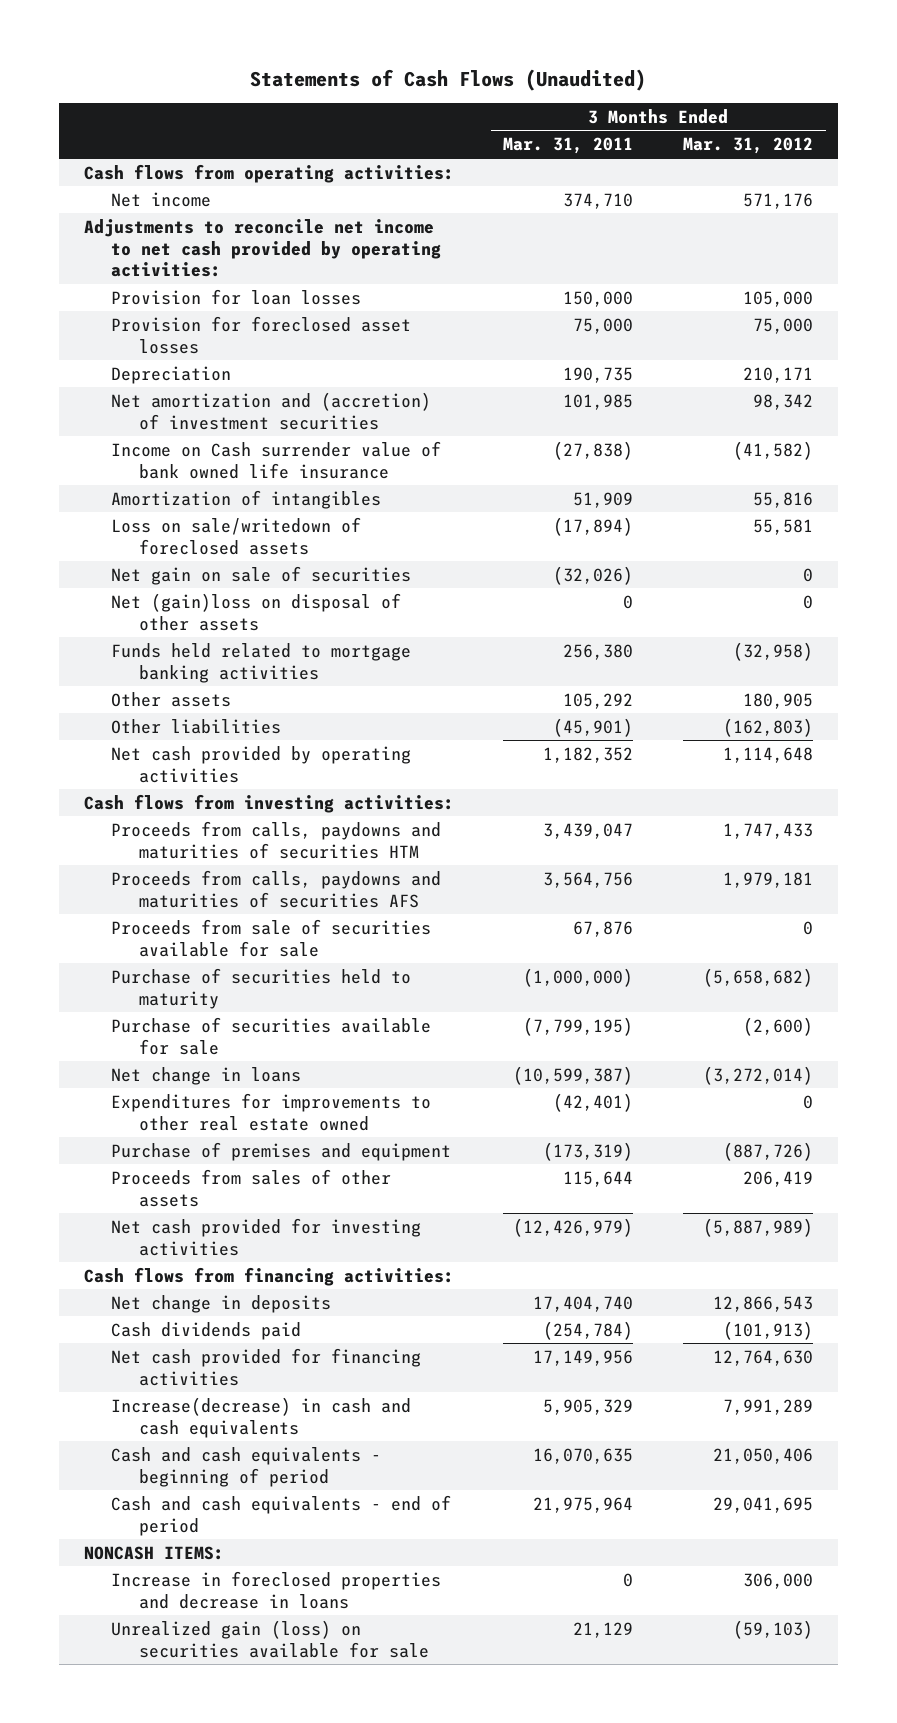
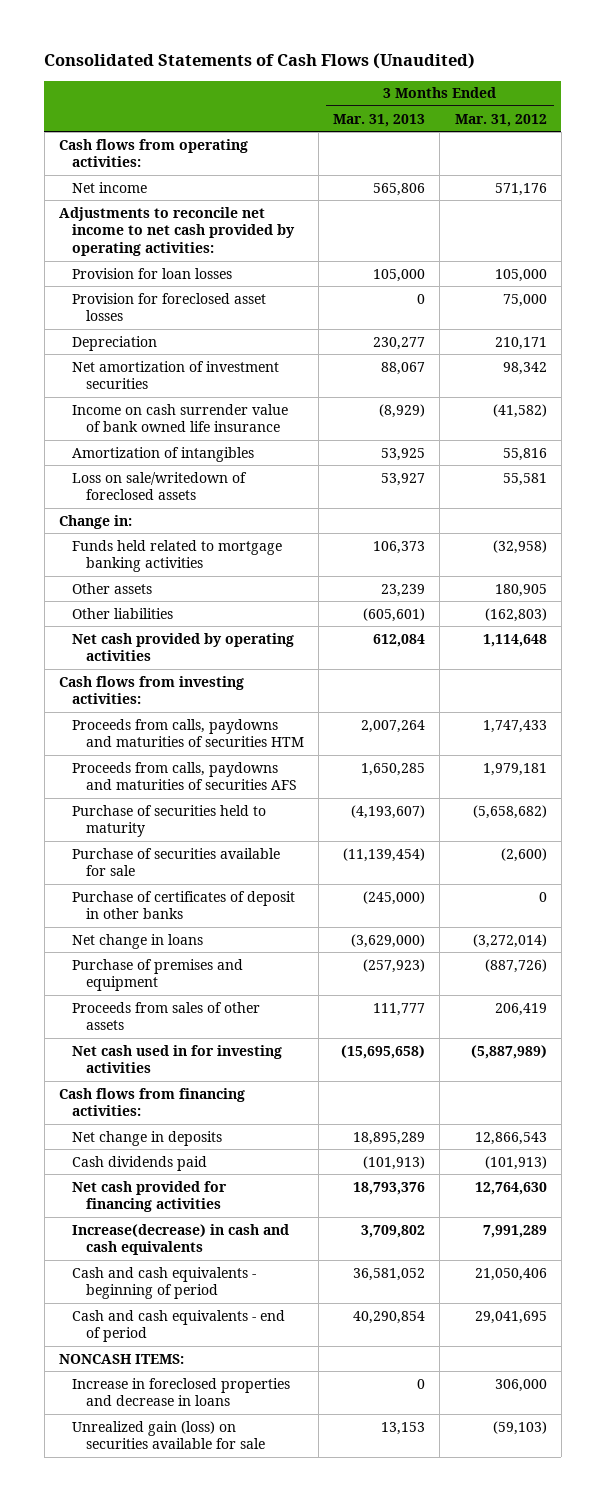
[250,68,647,91] Statements of Cash Flows (Unaudited) -> [44,53,476,70] Consolidated Statements of Cash Flows (Unaudited)
[503,137,634,155] Mar. 31, 2011 -> none
none -> [333,113,426,127] Mar. 31, 2013
[111,391,432,430] Net amortization and (accretion) of investment securities -> [72,360,280,390] Net amortization of investment securities
[111,440,442,479] Income on Cash surrender value of bank owned life insurance -> [72,403,289,433] Income on cash surrender value of bank owned life insurance
[111,565,412,585] Net gain on sale of securities -> none
[111,592,402,631] Net (gain)loss on disposal of other assets -> none
none -> [59,514,133,529] Change in:
[111,918,432,957] Proceeds from sale of securities available for sale -> none
none -> [72,890,296,920] Purchase of certificates of deposit in other banks
[111,1092,432,1131] Expenditures for improvements to other real estate owned -> none
[111,1217,422,1256] Net cash provided for investing activities -> [72,1044,283,1074] Net cash used in for investing activities

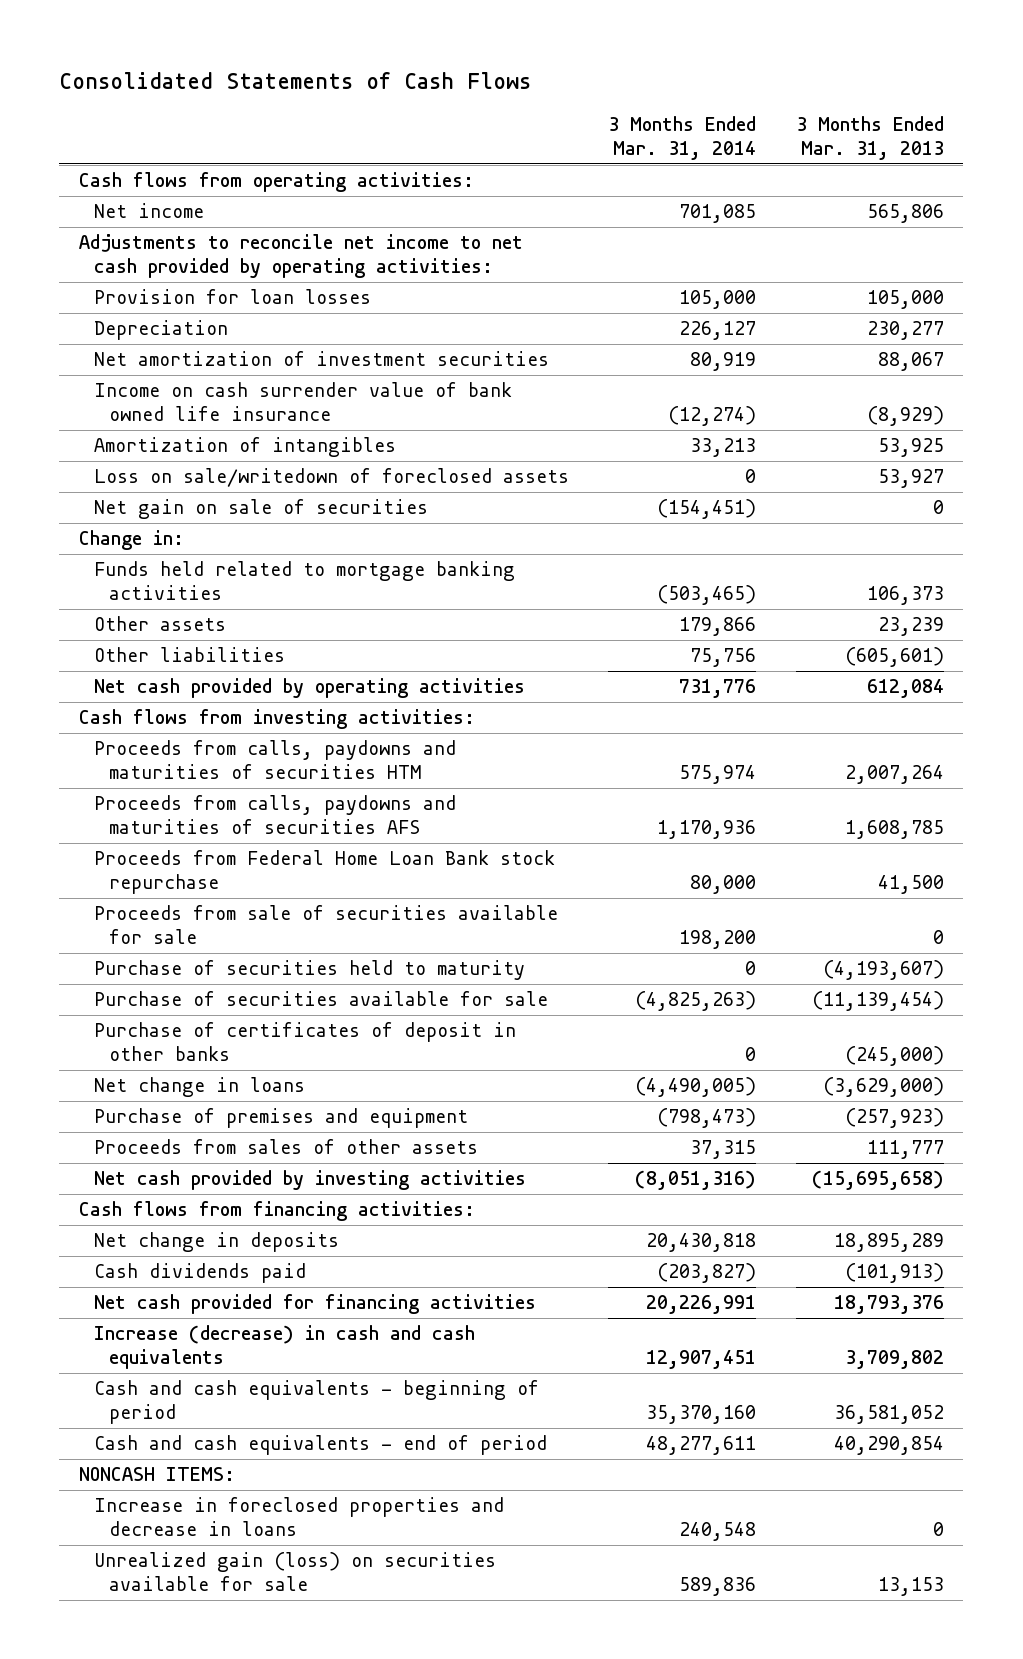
[44,53,476,70] Consolidated Statements of Cash Flows (Unaudited) -> [59,72,532,90] Consolidated Statements of Cash Flows
[454,113,547,127] Mar. 31, 2012 -> none
none -> [608,116,757,160] 3 Months Ended Mar. 31, 2014
[72,292,267,322] Provision for foreclosed asset losses -> none
none -> [93,499,428,520] Net gain on sale of securities
[361,762,426,776] 1,650,285 -> [844,820,944,840] 1,608,785
none -> [93,850,555,895] Proceeds from Federal Home Loan Bank stock repurchase
none -> [93,905,558,945] Proceeds from sale of securities available for sale
[72,1044,283,1074] Net cash used in for investing activities -> [93,1170,526,1191] Net cash provided by investing activities
[72,1223,290,1256] Increase(decrease) in cash and cash equivalents -> [93,1325,475,1370] Increase (decrease) in cash and cash equivalents

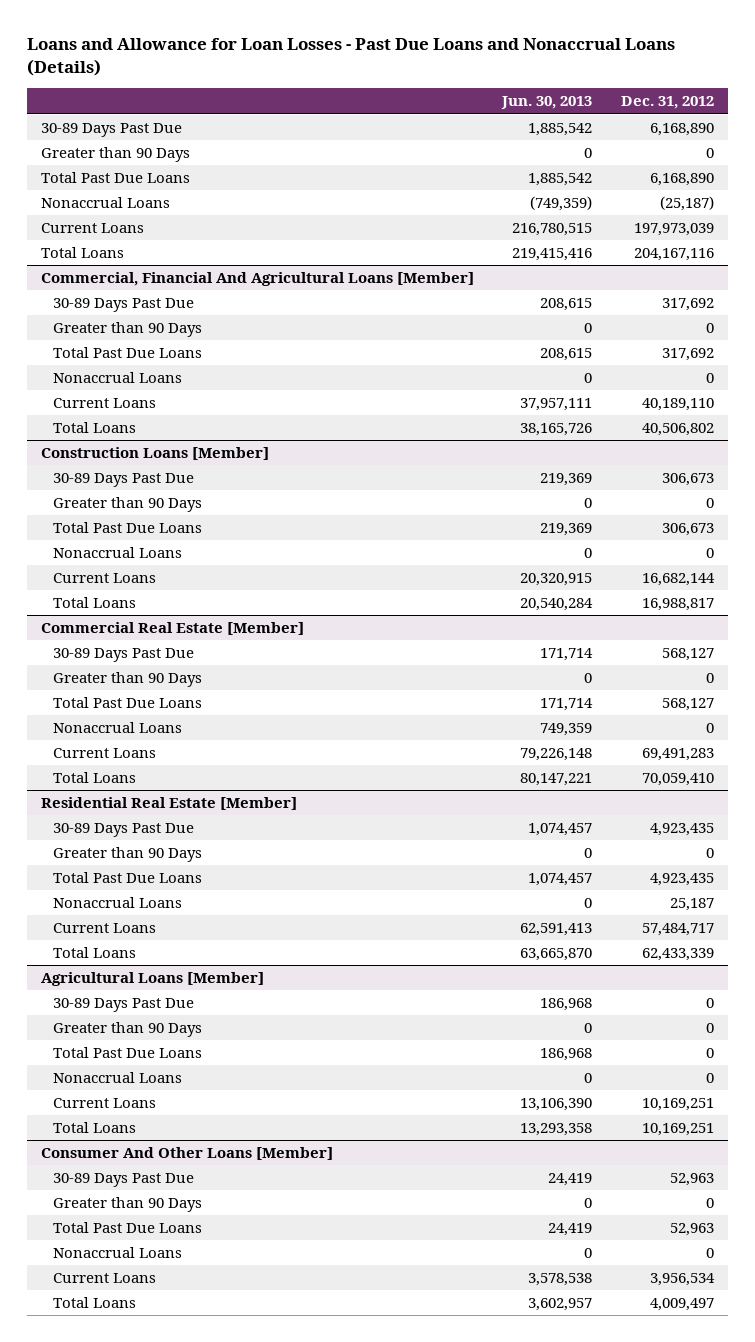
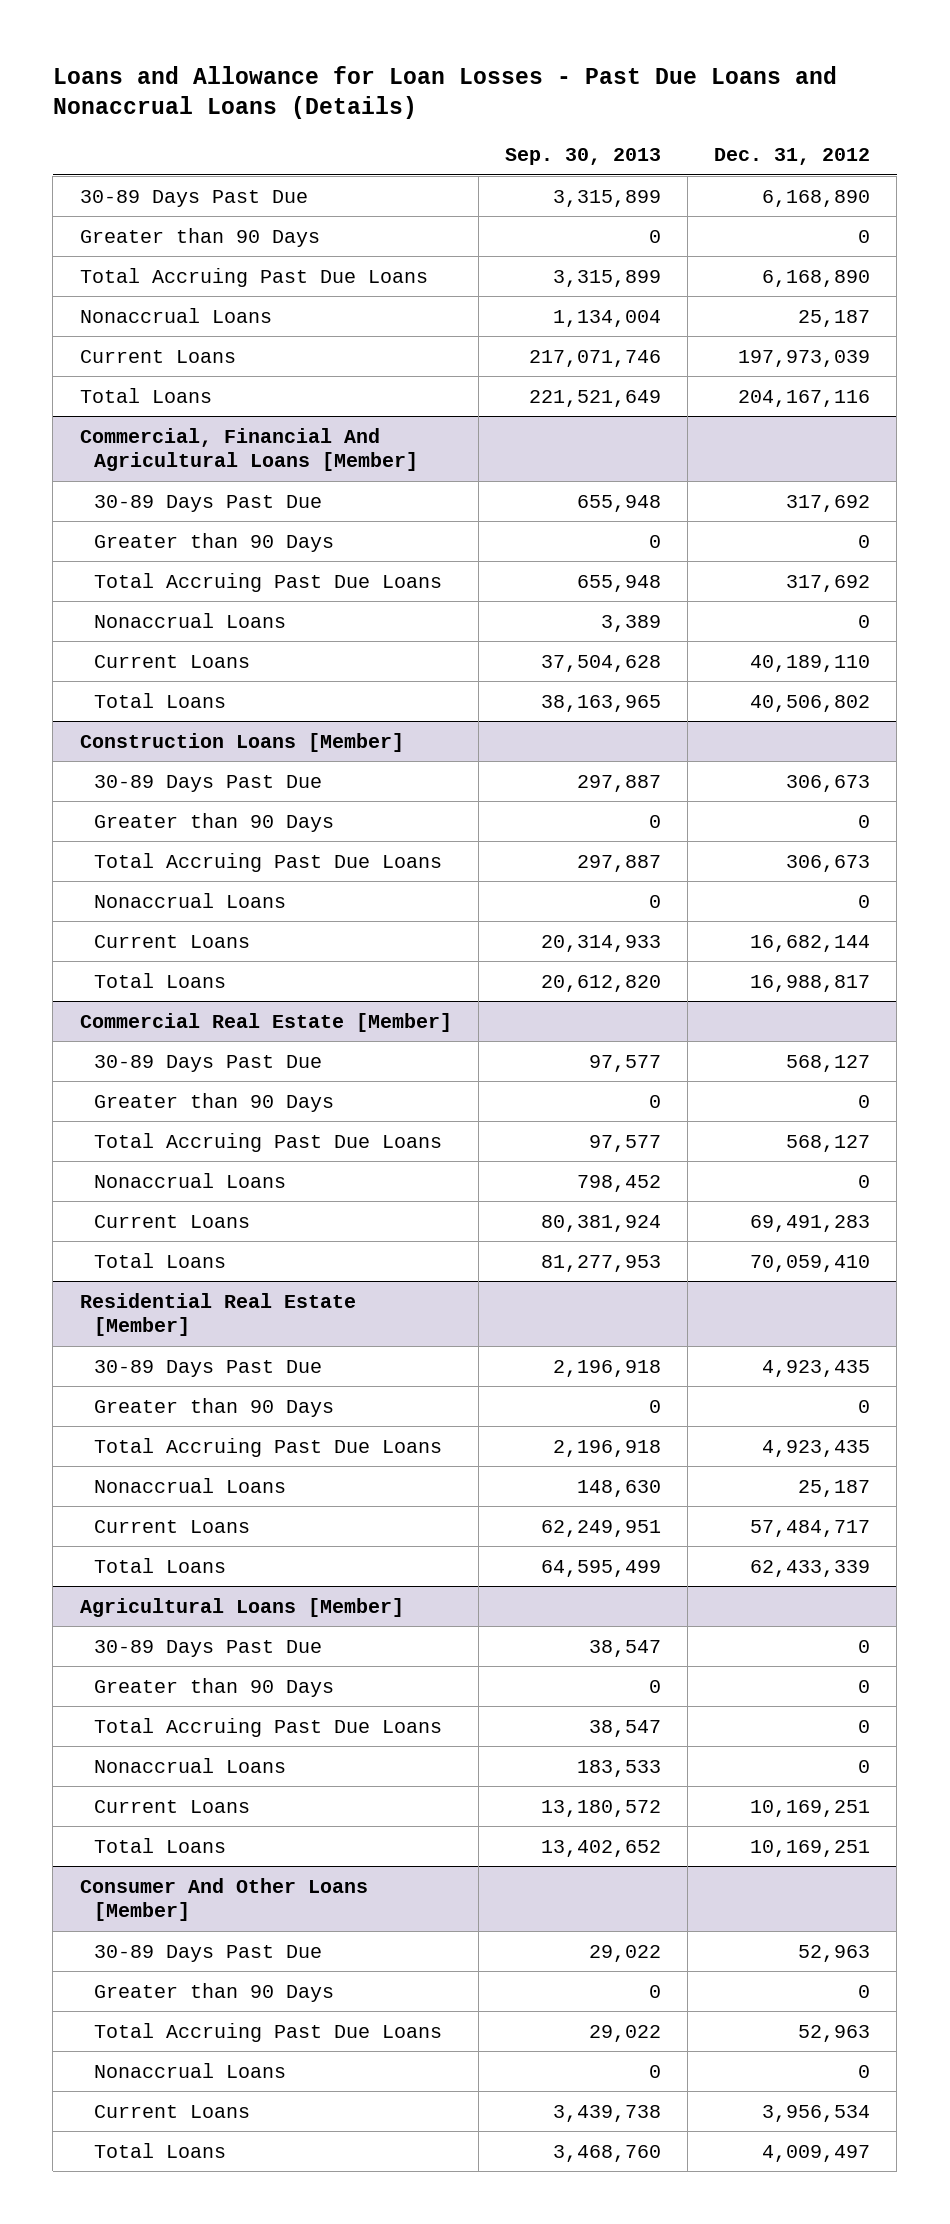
[501,96,593,110] Jun. 30, 2013 -> none
none -> [504,147,661,165] Sep. 30, 2013
[41,172,191,184] Total Past Due Loans -> [79,267,428,287] Total Accruing Past Due Loans
[659,196,714,212] (25,187) -> [798,309,871,327] 25,187
[52,347,202,359] Total Past Due Loans -> [94,572,443,592] Total Accruing Past Due Loans
[52,522,202,534] Total Past Due Loans -> [94,852,443,872] Total Accruing Past Due Loans
[52,697,202,709] Total Past Due Loans -> [94,1132,443,1152] Total Accruing Past Due Loans
[52,872,202,884] Total Past Due Loans -> [94,1437,443,1457] Total Accruing Past Due Loans
[52,1047,202,1059] Total Past Due Loans -> [94,1717,443,1737] Total Accruing Past Due Loans
[52,1222,202,1234] Total Past Due Loans -> [94,2022,443,2042] Total Accruing Past Due Loans

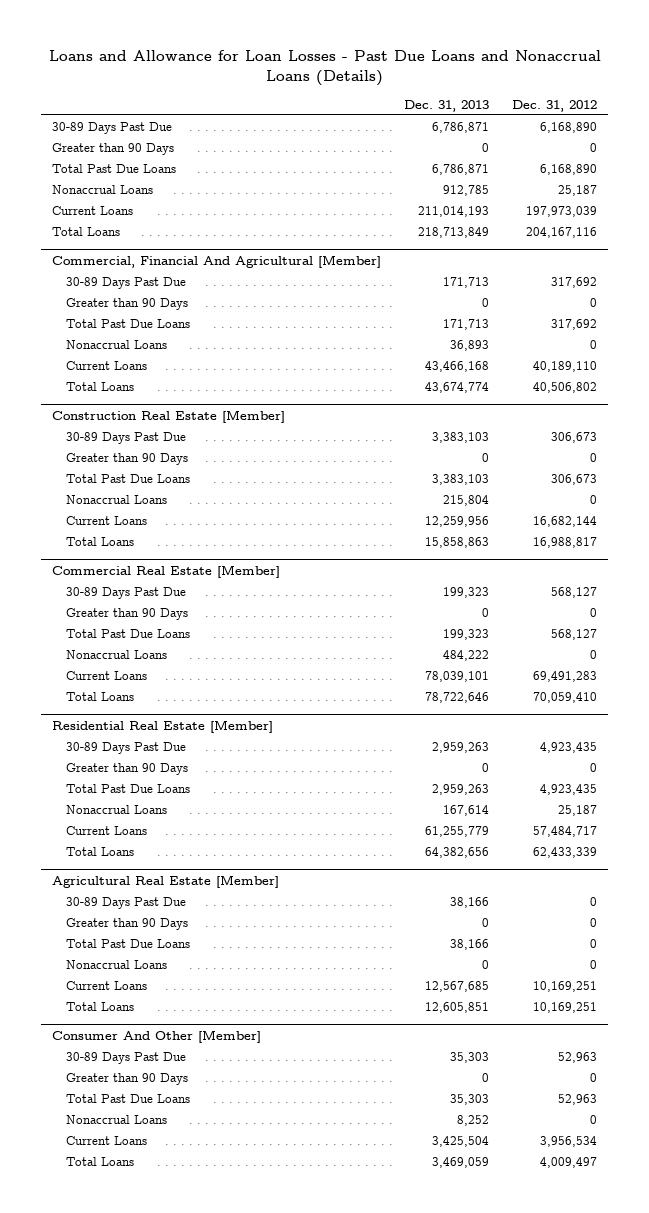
[504,147,661,165] Sep. 30, 2013 -> none
none -> [404,99,490,112] Dec. 31, 2013
[79,267,428,287] Total Accruing Past Due Loans -> [52,163,177,173] Total Past Due Loans
[79,427,419,472] Commercial, Financial And Agricultural Loans [Member] -> [52,254,382,268] Commercial, Financial And Agricultural [Member]
[94,572,443,592] Total Accruing Past Due Loans -> [65,318,190,328] Total Past Due Loans
[79,732,404,752] Construction Loans [Member] -> none
none -> [52,409,286,423] Construction Real Estate [Member]
[94,852,443,872] Total Accruing Past Due Loans -> [65,473,190,483] Total Past Due Loans
[94,1132,443,1152] Total Accruing Past Due Loans -> [65,628,190,638] Total Past Due Loans
[94,1437,443,1457] Total Accruing Past Due Loans -> [65,783,190,793] Total Past Due Loans
[79,1597,404,1617] Agricultural Loans [Member] -> none
none -> [52,874,280,888] Agricultural Real Estate [Member]
[94,1717,443,1737] Total Accruing Past Due Loans -> [65,938,190,948] Total Past Due Loans
[79,1877,368,1922] Consumer And Other Loans [Member] -> [52,1029,262,1043] Consumer And Other [Member]
[94,2022,443,2042] Total Accruing Past Due Loans -> [65,1093,190,1103] Total Past Due Loans

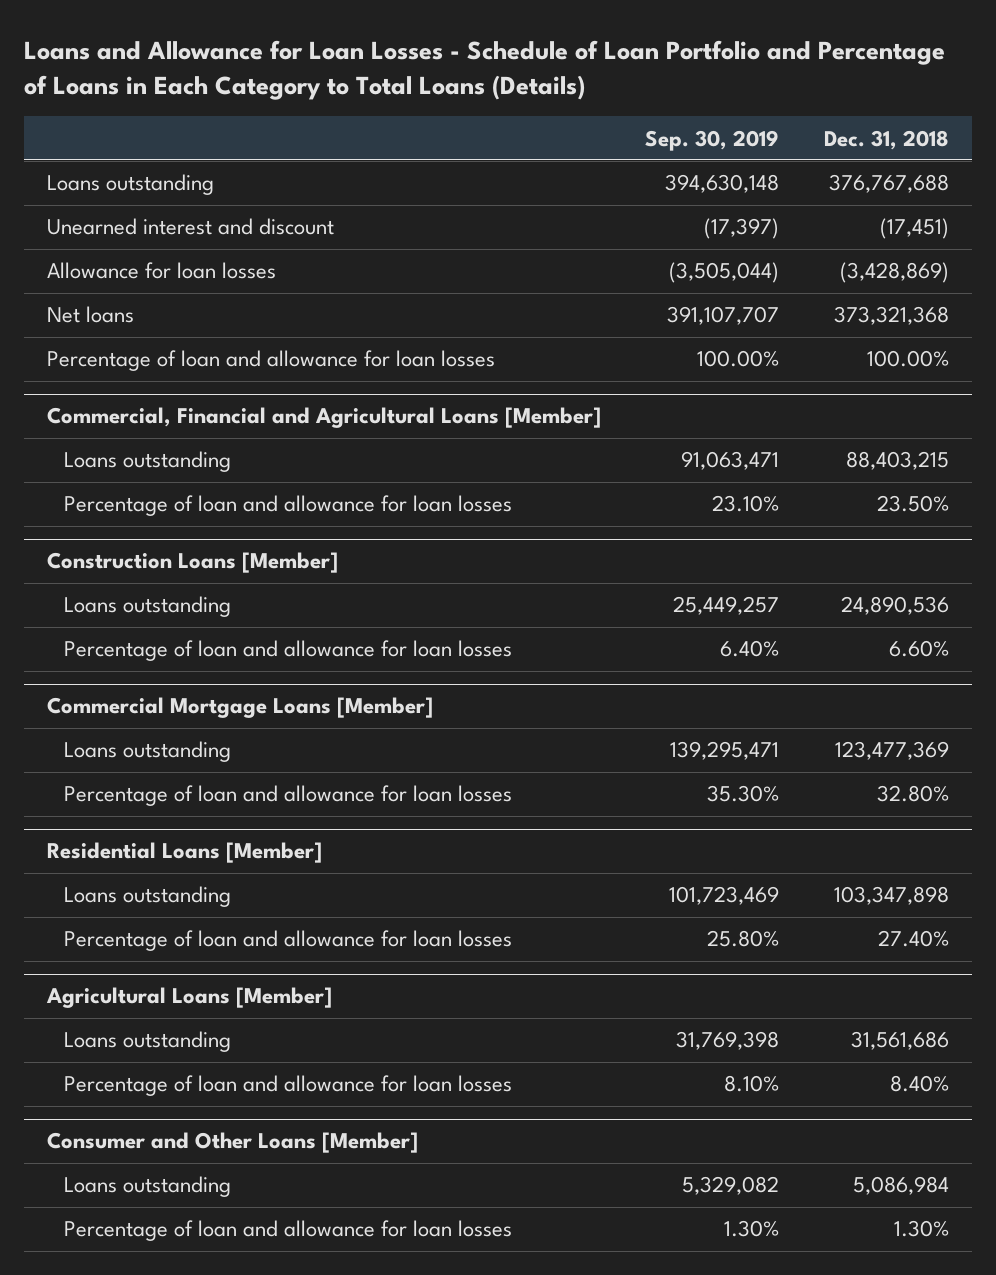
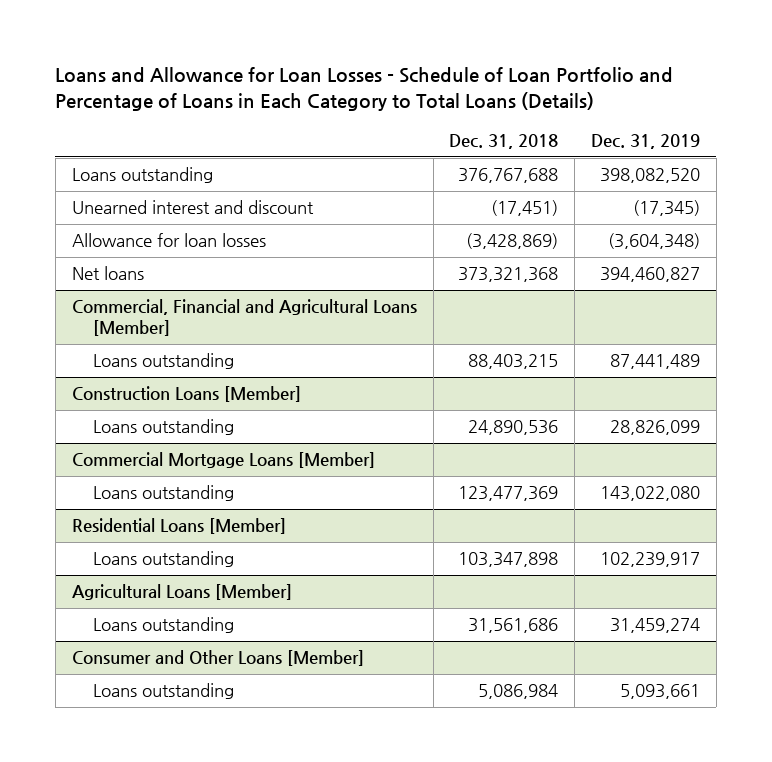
[645,129,780,151] Sep. 30, 2019 -> none
none -> [590,133,700,149] Dec. 31, 2019
[46,350,495,372] Percentage of loan and allowance for loan losses -> none
[63,495,512,517] Percentage of loan and allowance for loan losses -> none
[63,640,512,662] Percentage of loan and allowance for loan losses -> none
[63,785,512,807] Percentage of loan and allowance for loan losses -> none
[63,930,512,952] Percentage of loan and allowance for loan losses -> none
[63,1075,512,1097] Percentage of loan and allowance for loan losses -> none
[63,1220,512,1242] Percentage of loan and allowance for loan losses -> none

